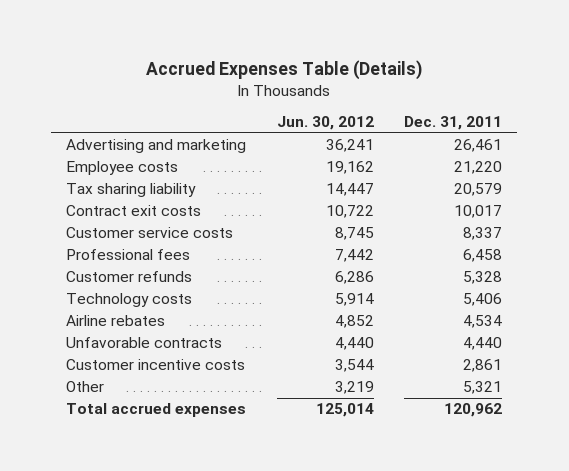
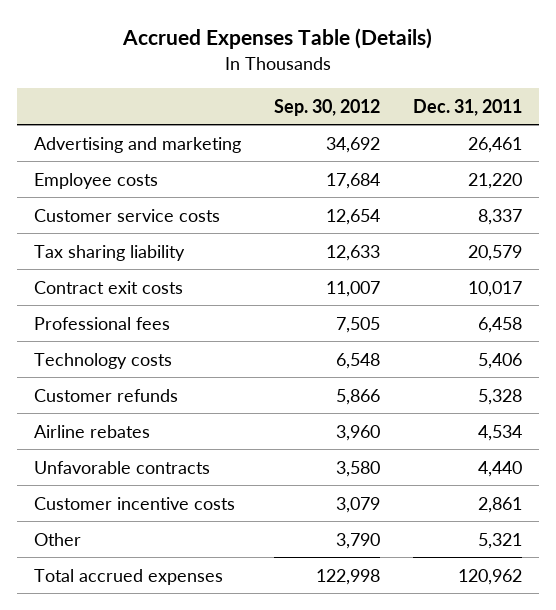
[276,116,374,131] Jun. 30, 2012 -> none
none -> [274,98,381,116] Sep. 30, 2012
[66,227,234,239] Customer service costs -> [33,208,220,222] Customer service costs
[66,271,193,283] Customer refunds -> [33,388,178,402] Customer refunds

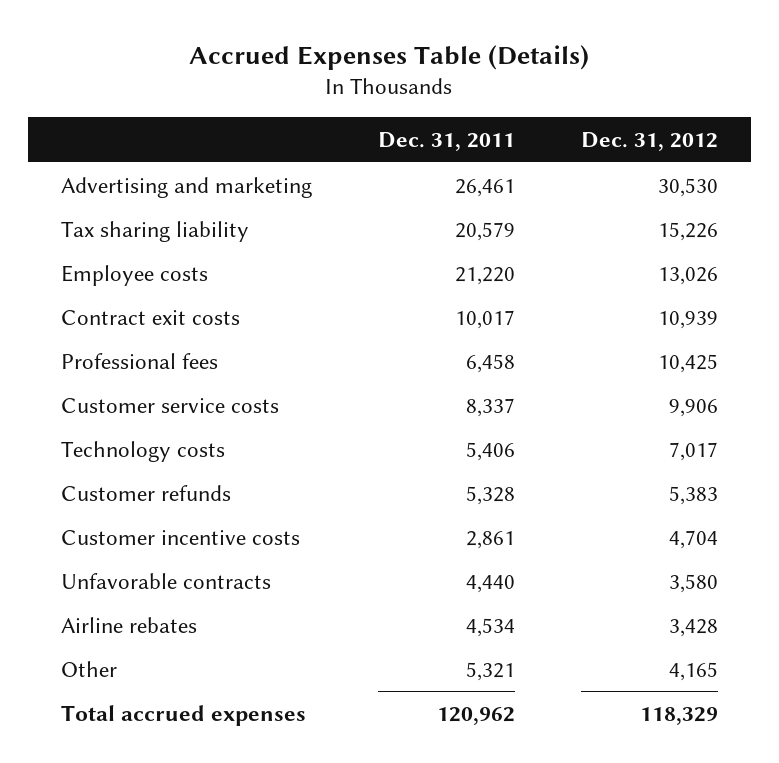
[274,98,381,116] Sep. 30, 2012 -> none
none -> [580,131,718,151] Dec. 31, 2012
[33,172,158,189] Employee costs -> [60,264,208,286] Employee costs
[33,208,220,222] Customer service costs -> [60,397,279,413] Customer service costs
[33,460,210,474] Unfavorable contracts -> [60,572,271,589] Unfavorable contracts
[33,424,150,438] Airline rebates -> [60,616,197,633] Airline rebates

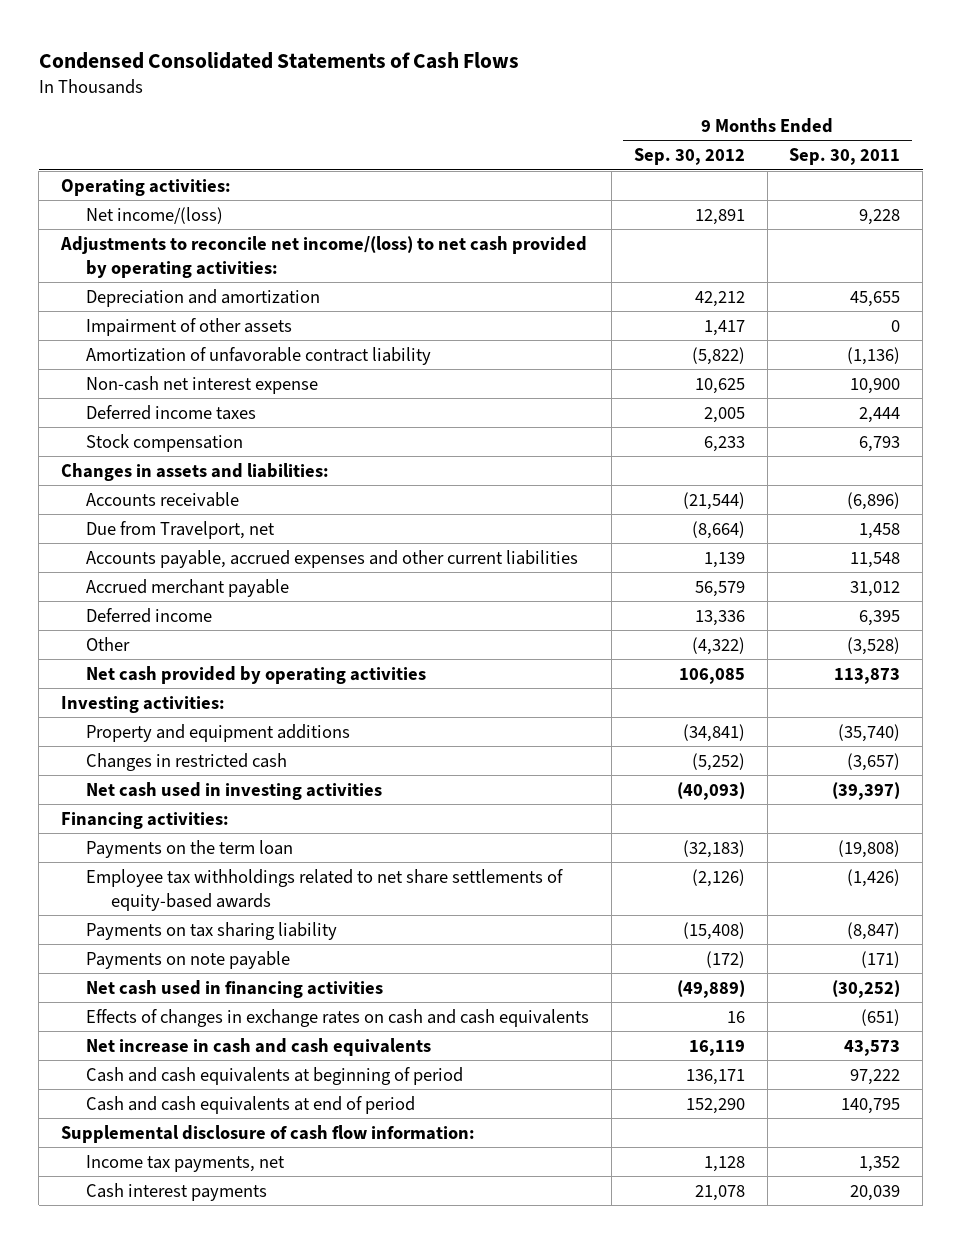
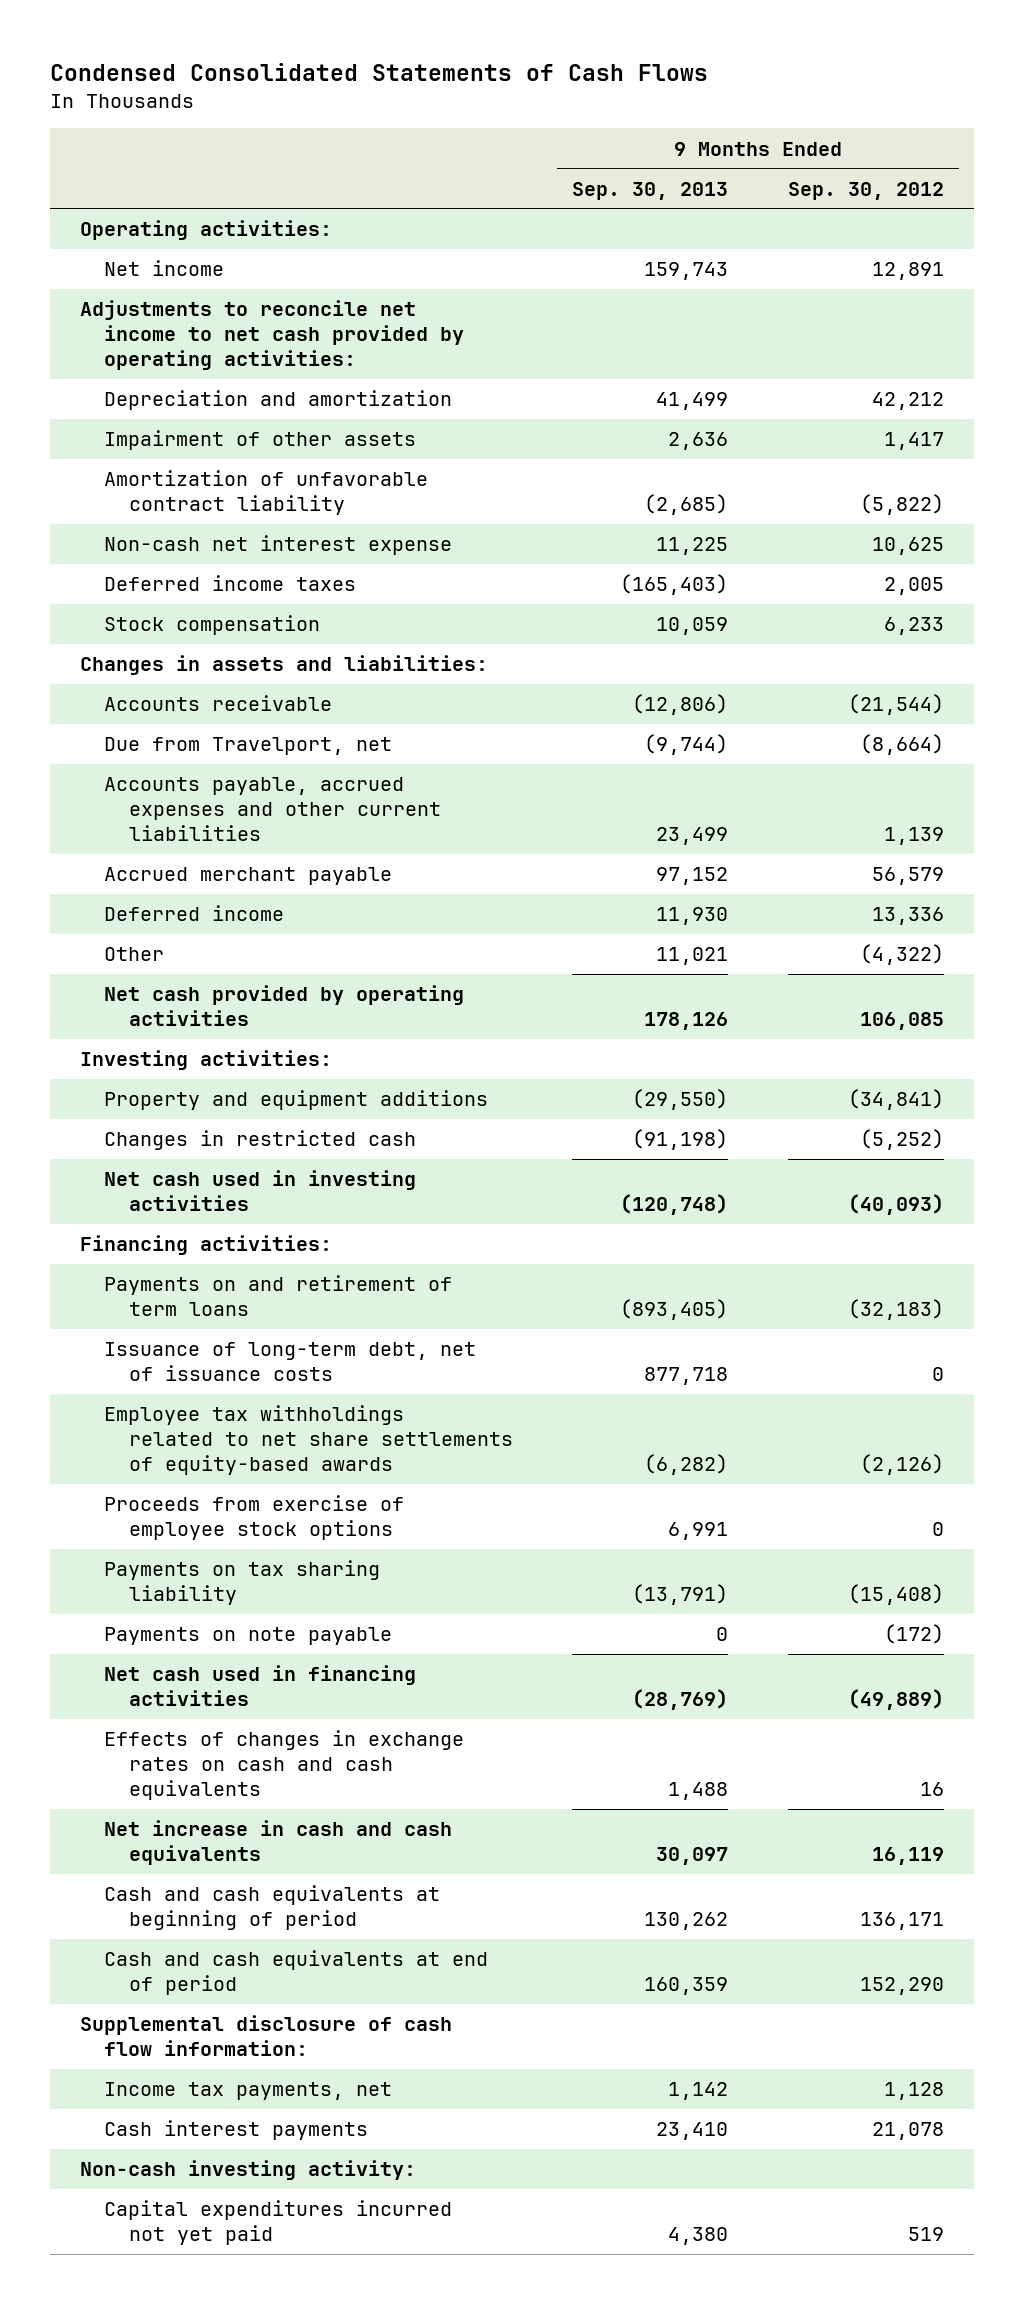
[789,148,901,166] Sep. 30, 2011 -> none
none -> [572,181,729,200] Sep. 30, 2013
[86,206,224,224] Net income/(loss) -> [104,260,225,277] Net income
[59,235,587,278] Adjustments to reconcile net income/(loss) to net cash provided by operating activities: -> [79,300,465,371] Adjustments to reconcile net income to net cash provided by operating activities:
[86,839,294,858] Payments on the term loan -> [104,1275,453,1317] Payments on and retirement of term loans
none -> [104,1342,477,1382] Issuance of long-term debt, net of issuance costs
none -> [104,1495,405,1541] Proceeds from exercise of employee stock options
none -> [79,2160,416,2181] Non-cash investing activity:
none -> [104,2200,453,2246] Capital expenditures incurred not yet paid

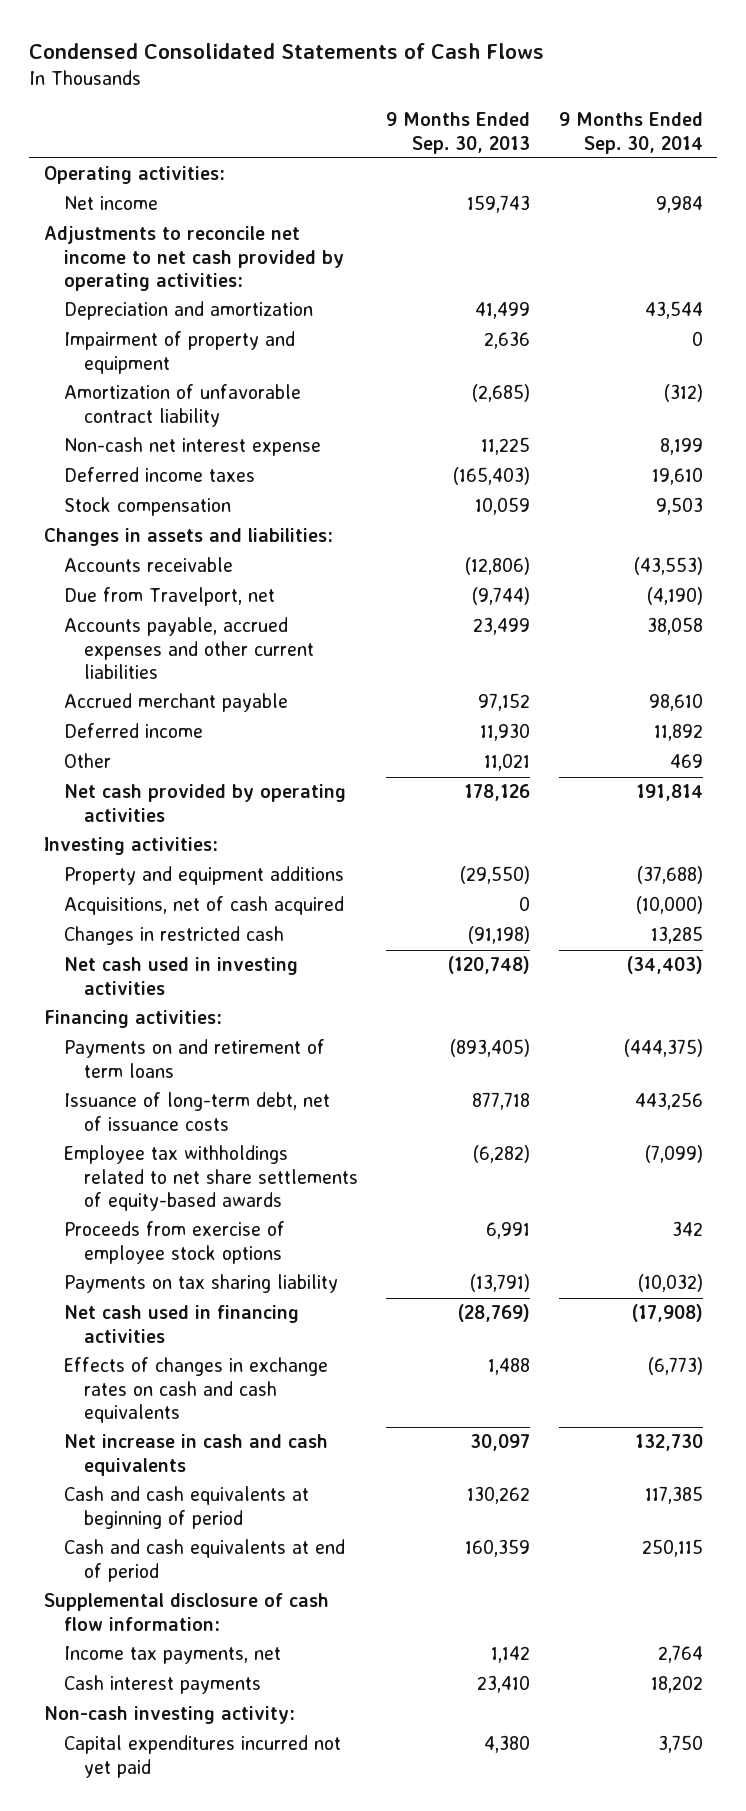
[788,181,945,200] Sep. 30, 2012 -> none
none -> [558,112,703,154] 9 Months Ended Sep. 30, 2014
[104,430,417,451] Impairment of other assets -> [63,331,295,374] Impairment of property and equipment
none -> [63,896,344,916] Acquisitions, net of cash acquired
[104,1627,393,1646] Payments on note payable -> none

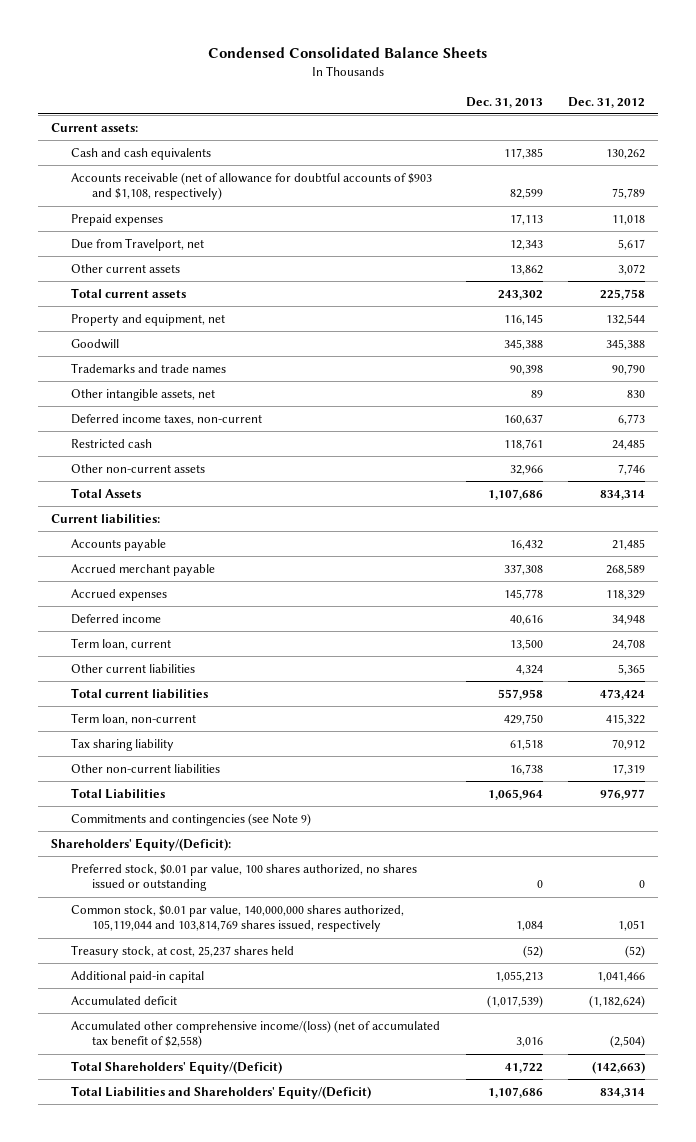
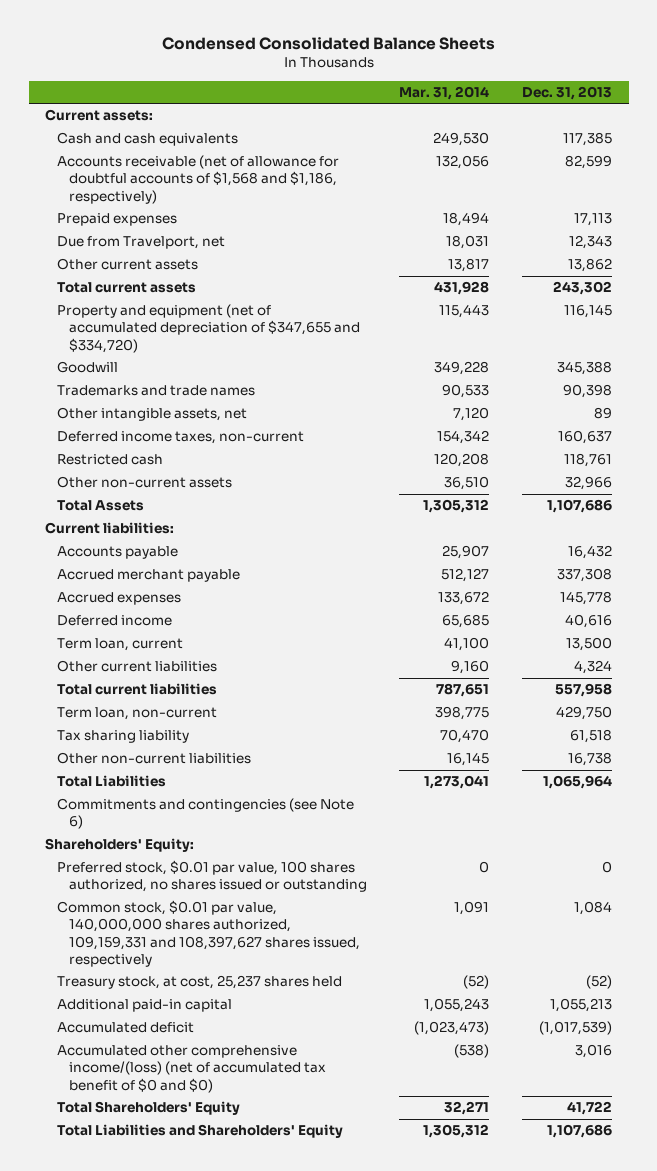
[568,96,646,108] Dec. 31, 2012 -> none
none -> [399,86,490,101] Mar. 31, 2014
[71,171,433,201] Accounts receivable (net of allowance for doubtful accounts of $903 and $1,108, respectively) -> [56,155,339,204] Accounts receivable (net of allowance for doubtful accounts of $1,568 and $1,186, respectively)
[71,313,226,326] Property and equipment, net -> [56,304,360,353] Property and equipment (net of accumulated depreciation of $347,655 and $334,720)
[71,812,312,826] Commitments and contingencies (see Note 9) -> [56,798,354,830] Commitments and contingencies (see Note 6)
[50,837,231,851] Shareholders' Equity/(Deficit): -> [44,838,194,853] Shareholders' Equity:
[71,904,405,933] Common stock, $0.01 par value, 140,000,000 shares authorized, 105,119,044 and 103,814,769 shares issued, respectively -> [56,900,360,968] Common stock, $0.01 par value, 140,000,000 shares authorized, 109,159,331 and 108,397,627 shares issued, respectively
[71,1019,441,1049] Accumulated other comprehensive income/(loss) (net of accumulated tax benefit of $2,558) -> [56,1045,326,1093] Accumulated other comprehensive income/(loss) (net of accumulated tax benefit of $0 and $0)
[71,1060,283,1074] Total Shareholders' Equity/(Deficit) -> [56,1101,240,1116] Total Shareholders' Equity
[71,1085,372,1099] Total Liabilities and Shareholders' Equity/(Deficit) -> [56,1124,343,1139] Total Liabilities and Shareholders' Equity

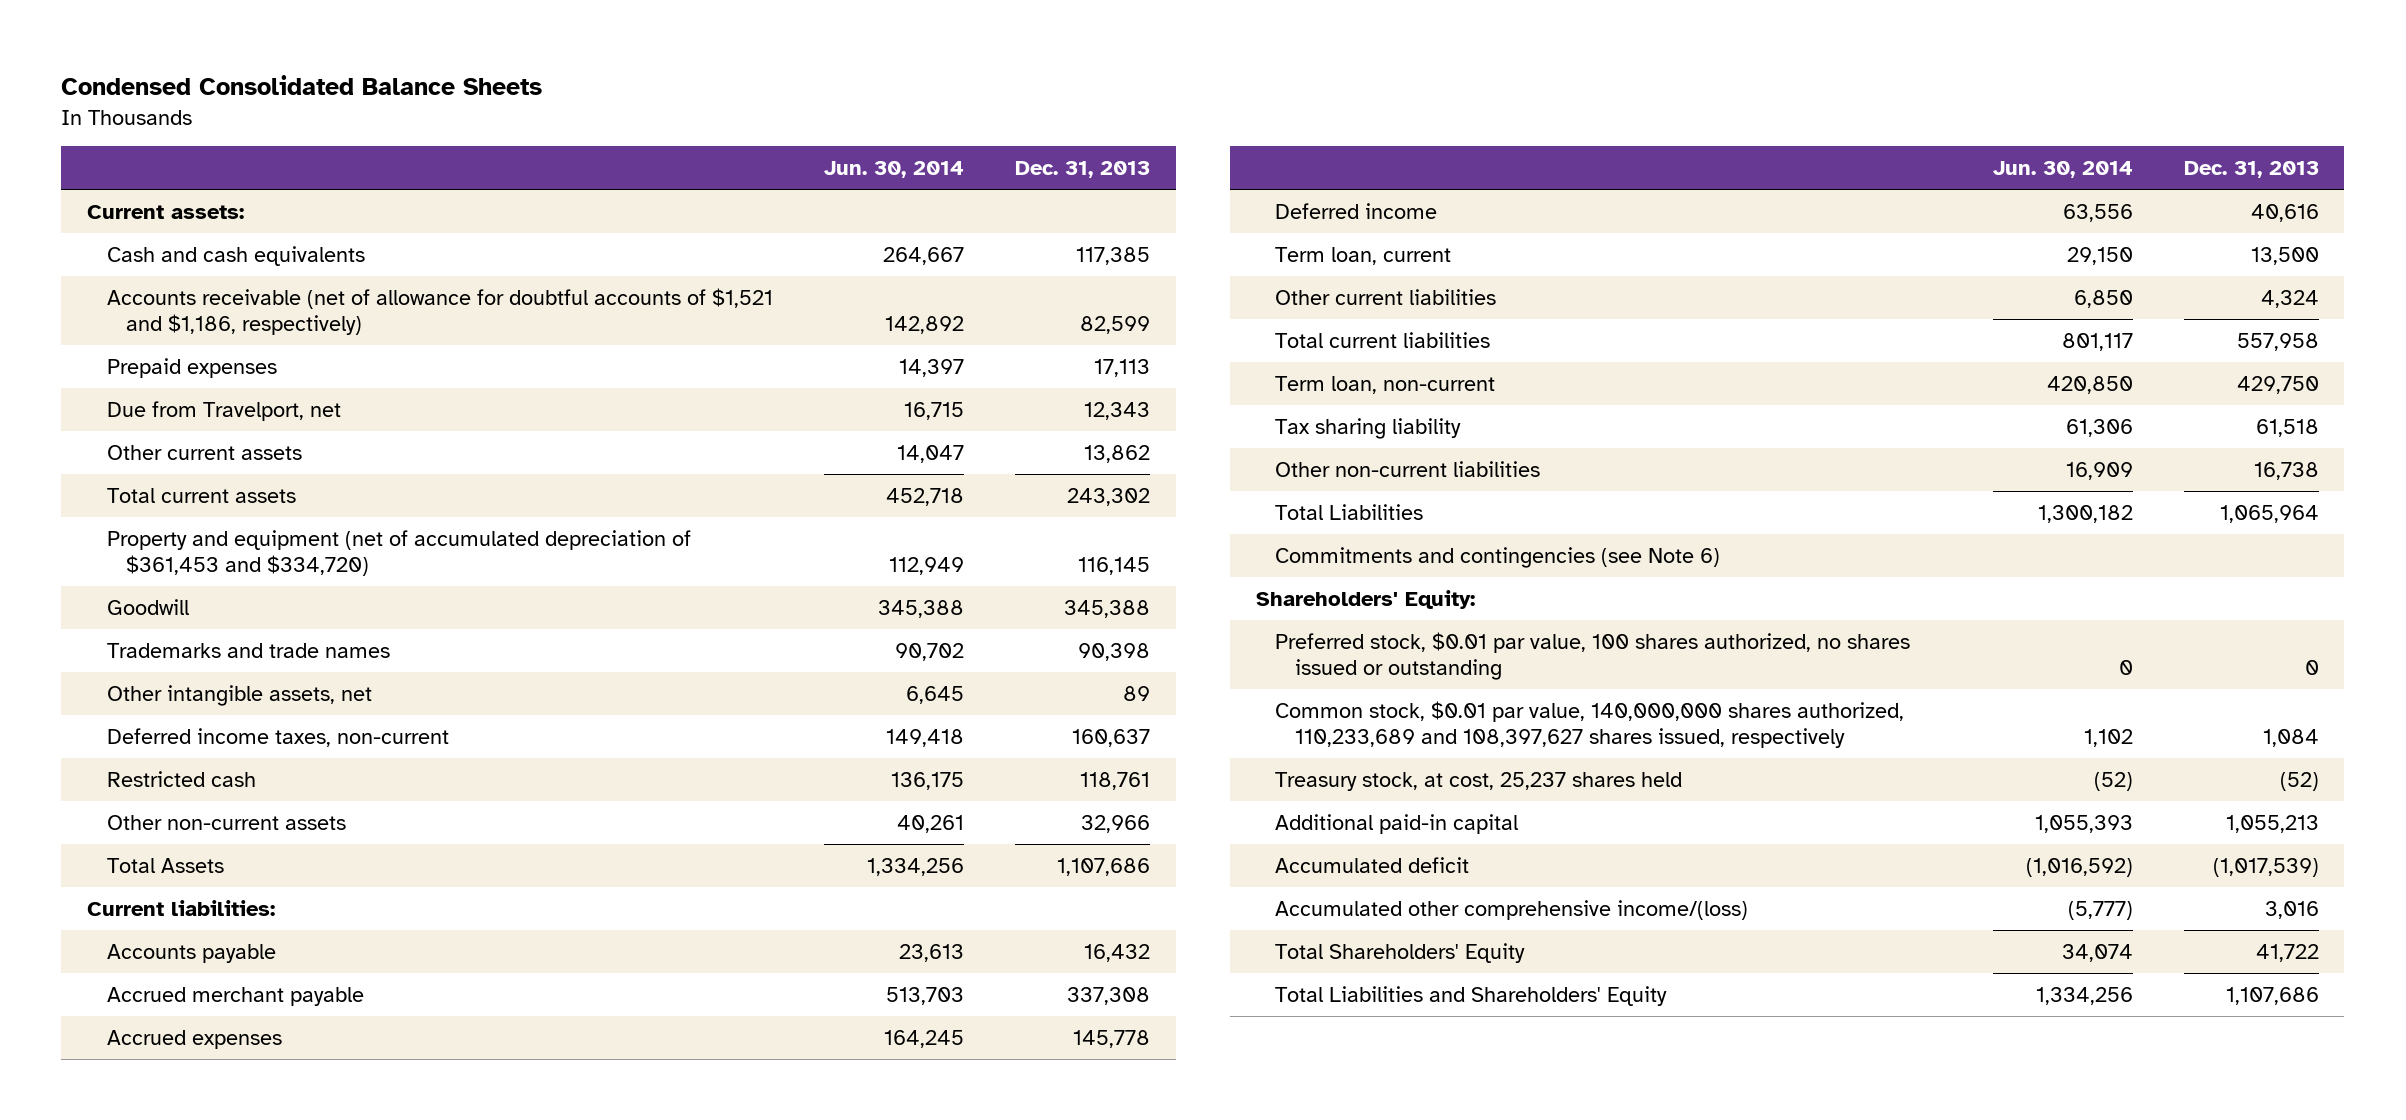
[399,86,490,101] Mar. 31, 2014 -> none
none -> [823,161,964,179] Jun. 30, 2014
[56,155,339,204] Accounts receivable (net of allowance for doubtful accounts of $1,568 and $1,186, respectively) -> [106,287,773,336] Accounts receivable (net of allowance for doubtful accounts of $1,521 and $1,186, respectively)
[56,304,360,353] Property and equipment (net of accumulated depreciation of $347,655 and $334,720) -> [106,529,691,577] Property and equipment (net of accumulated depreciation of $361,453 and $334,720)
[56,900,360,968] Common stock, $0.01 par value, 140,000,000 shares authorized, 109,159,331 and 108,397,627 shares issued, respectively -> [1275,700,1905,749] Common stock, $0.01 par value, 140,000,000 shares authorized, 110,233,689 and 108,397,627 shares issued, respectively
[56,1045,326,1093] Accumulated other comprehensive income/(loss) (net of accumulated tax benefit of $0 and $0) -> [1275,899,1749,920] Accumulated other comprehensive income/(loss)

